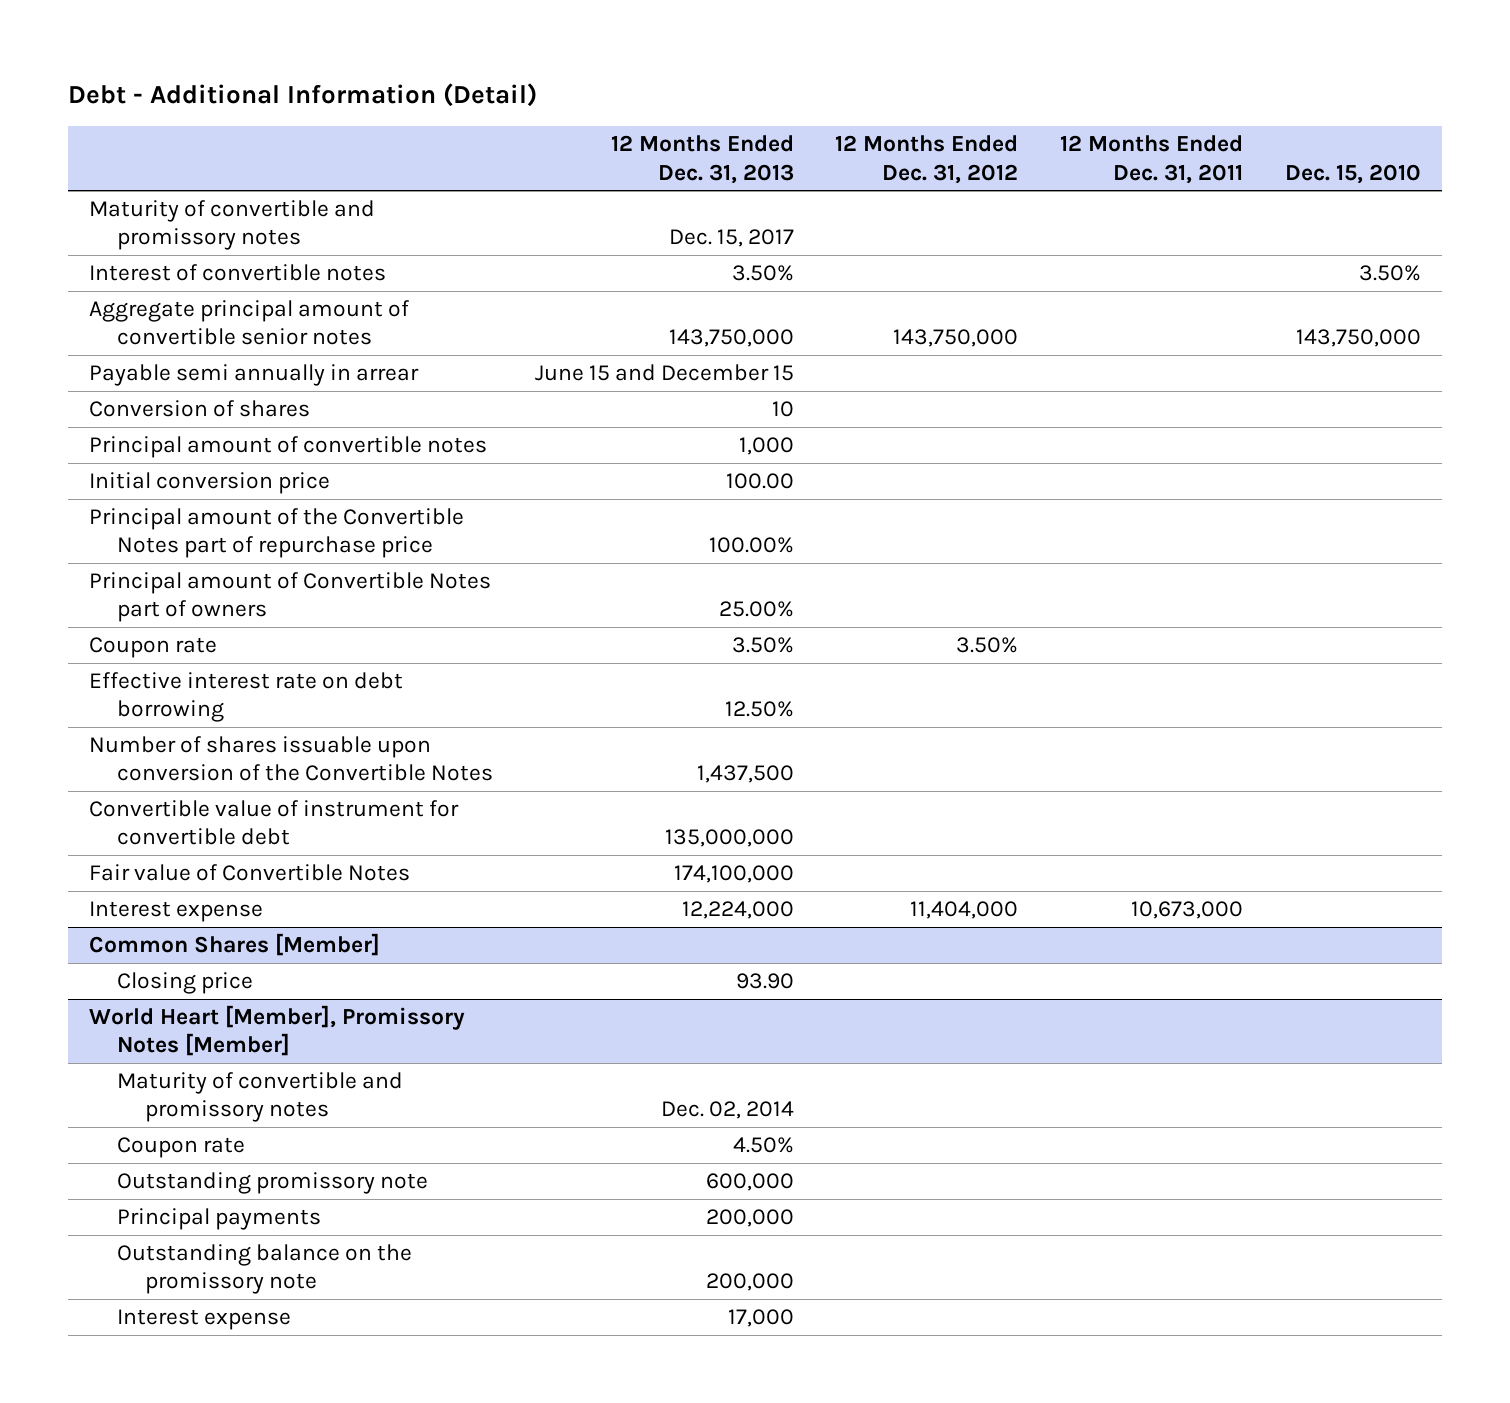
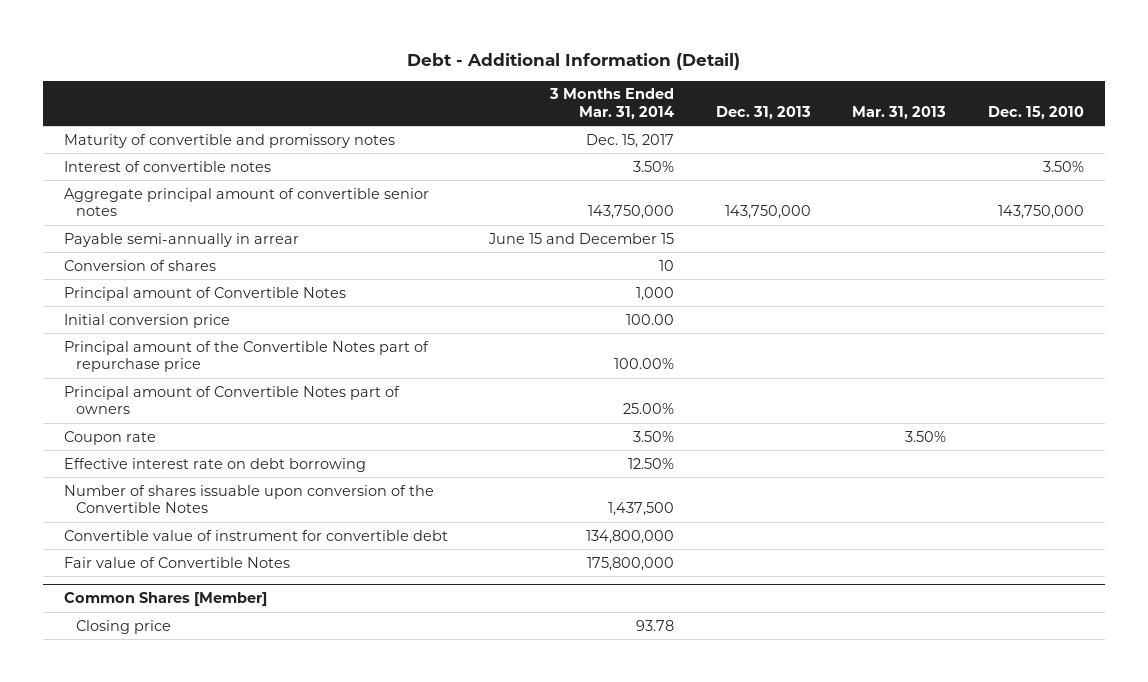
[610,135,794,184] 12 Months Ended Dec. 31, 2013 -> none
[835,135,1019,184] 12 Months Ended Dec. 31, 2012 -> none
[1060,135,1244,184] 12 Months Ended Dec. 31, 2011 -> none
none -> [549,88,675,119] 3 Months Ended Mar. 31, 2014
none -> [715,105,811,119] Dec. 31, 2013
none -> [852,105,947,119] Mar. 31, 2013
[89,364,420,387] Payable semi annually in arrear -> [63,232,299,247] Payable semi-annually in arrear
[89,436,488,459] Principal amount of convertible notes -> [63,286,346,301] Principal amount of Convertible Notes
[89,901,264,923] Interest expense -> none
[89,1005,466,1057] World Heart [Member], Promissory Notes [Member] -> none
[116,1072,403,1123] Maturity of convertible and promissory notes -> none
[116,1137,245,1159] Coupon rate -> none
[116,1172,428,1195] Outstanding promissory note -> none
[116,1208,321,1231] Principal payments -> none
[116,1244,412,1295] Outstanding balance on the promissory note -> none
[116,1309,291,1331] Interest expense -> none

